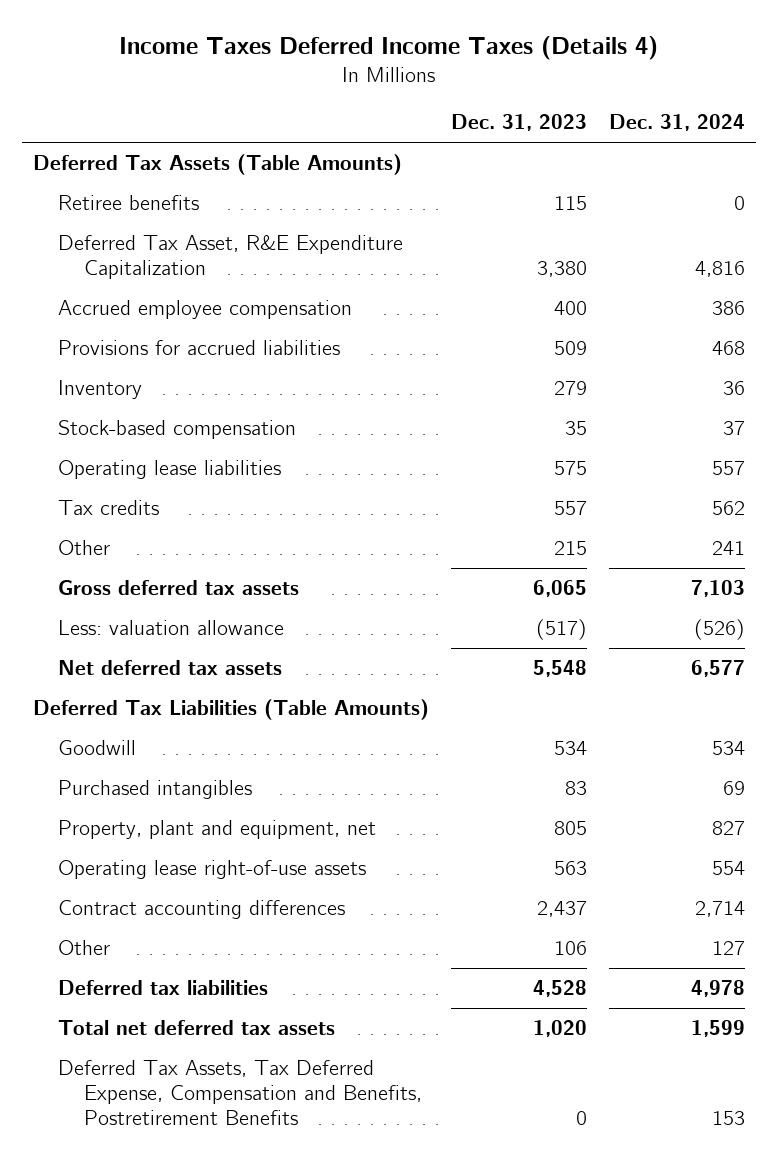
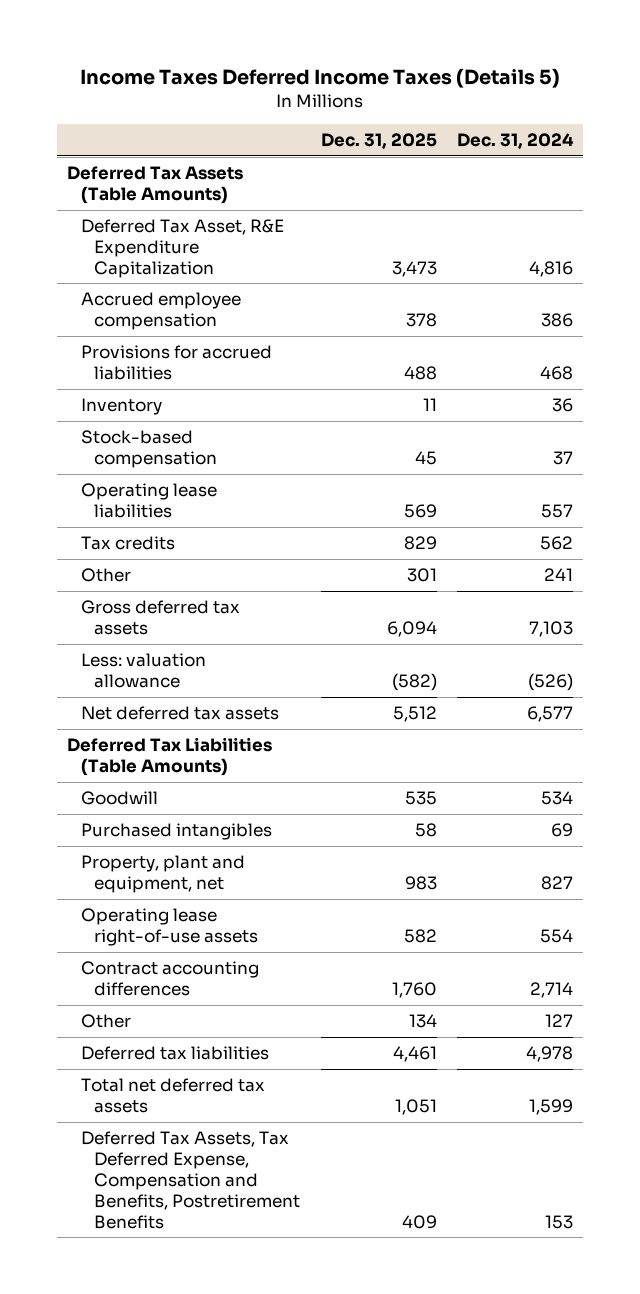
[119,36,659,61] Income Taxes Deferred Income Taxes (Details 4) -> [80,67,561,88] Income Taxes Deferred Income Taxes (Details 5)
[451,114,588,132] Dec. 31, 2023 -> none
none -> [320,133,437,150] Dec. 31, 2025
[58,195,200,211] Retiree benefits -> none

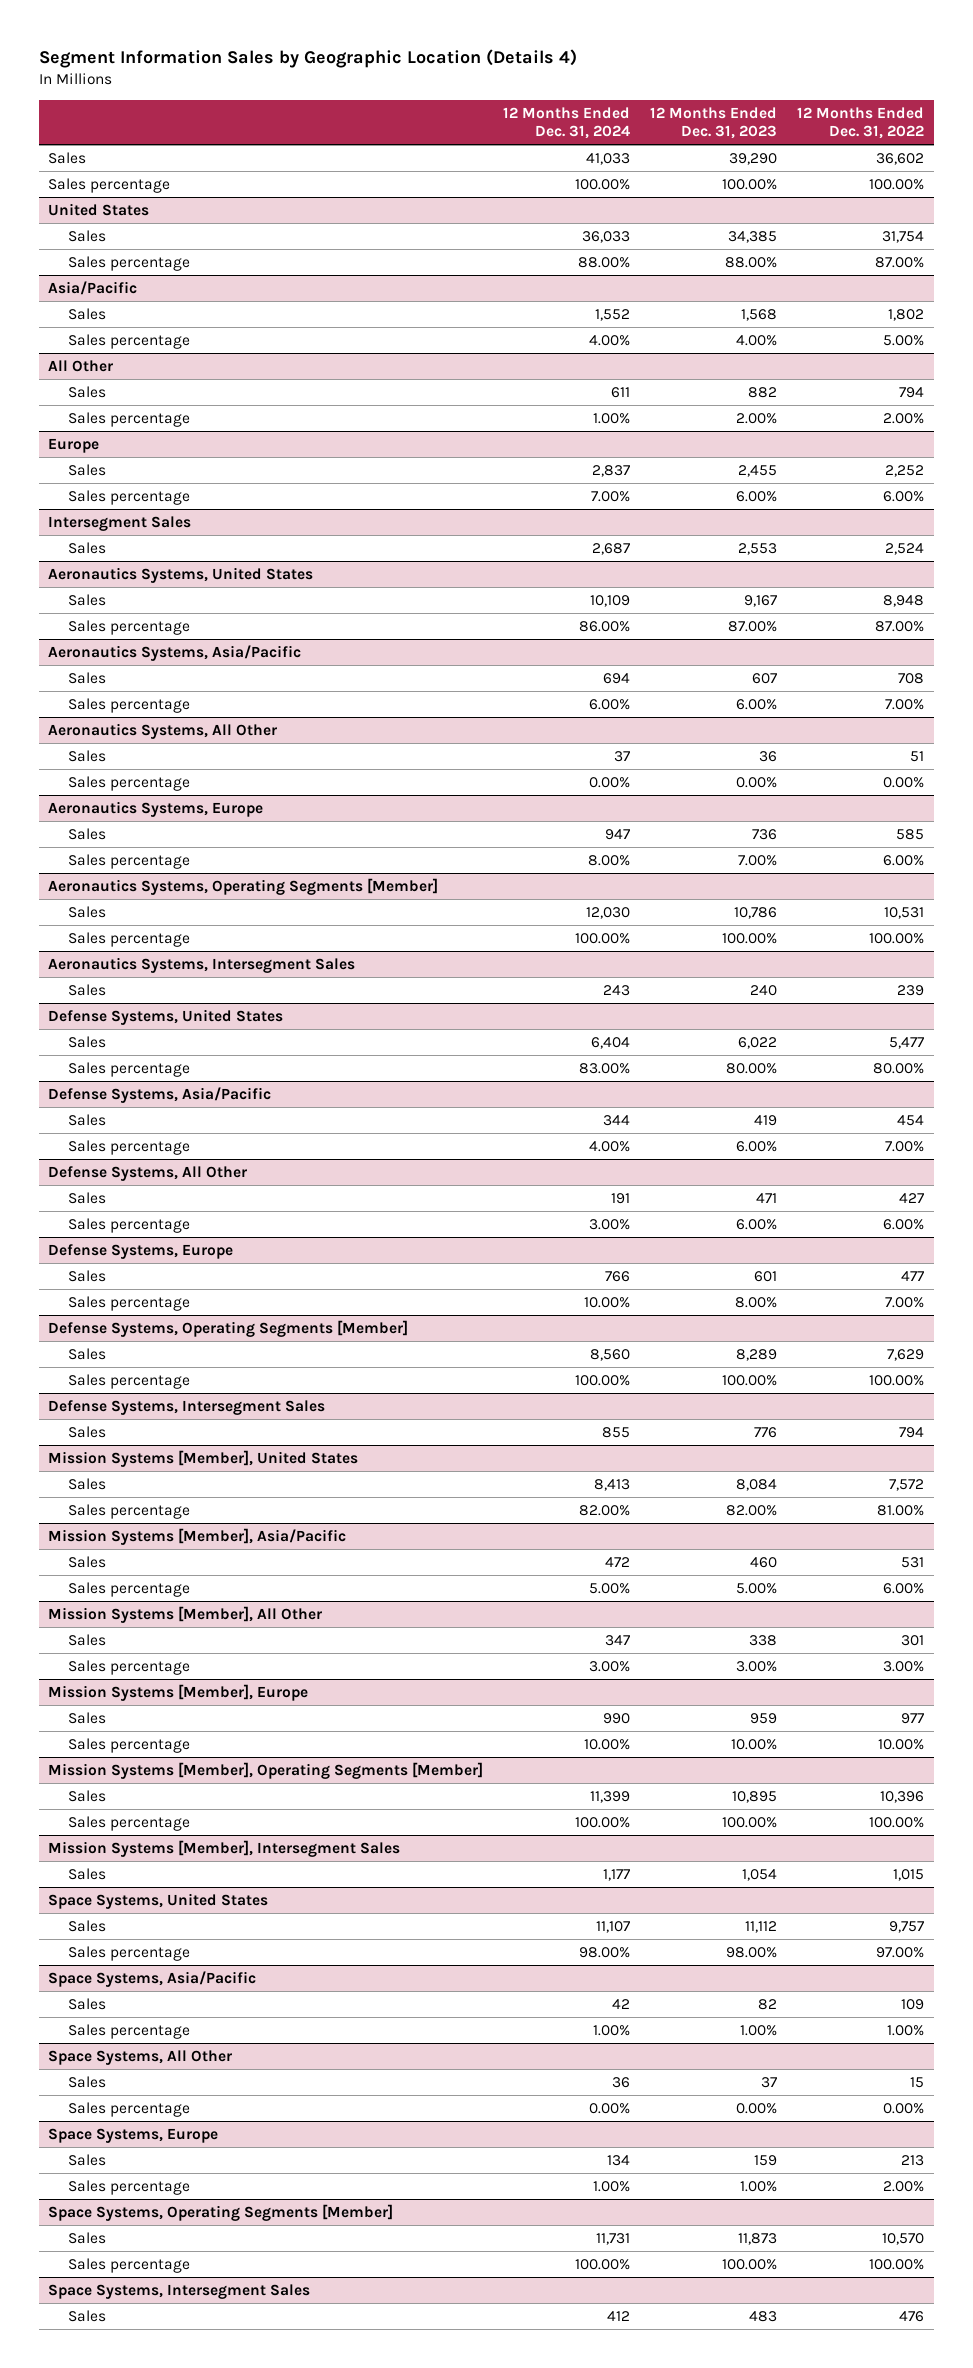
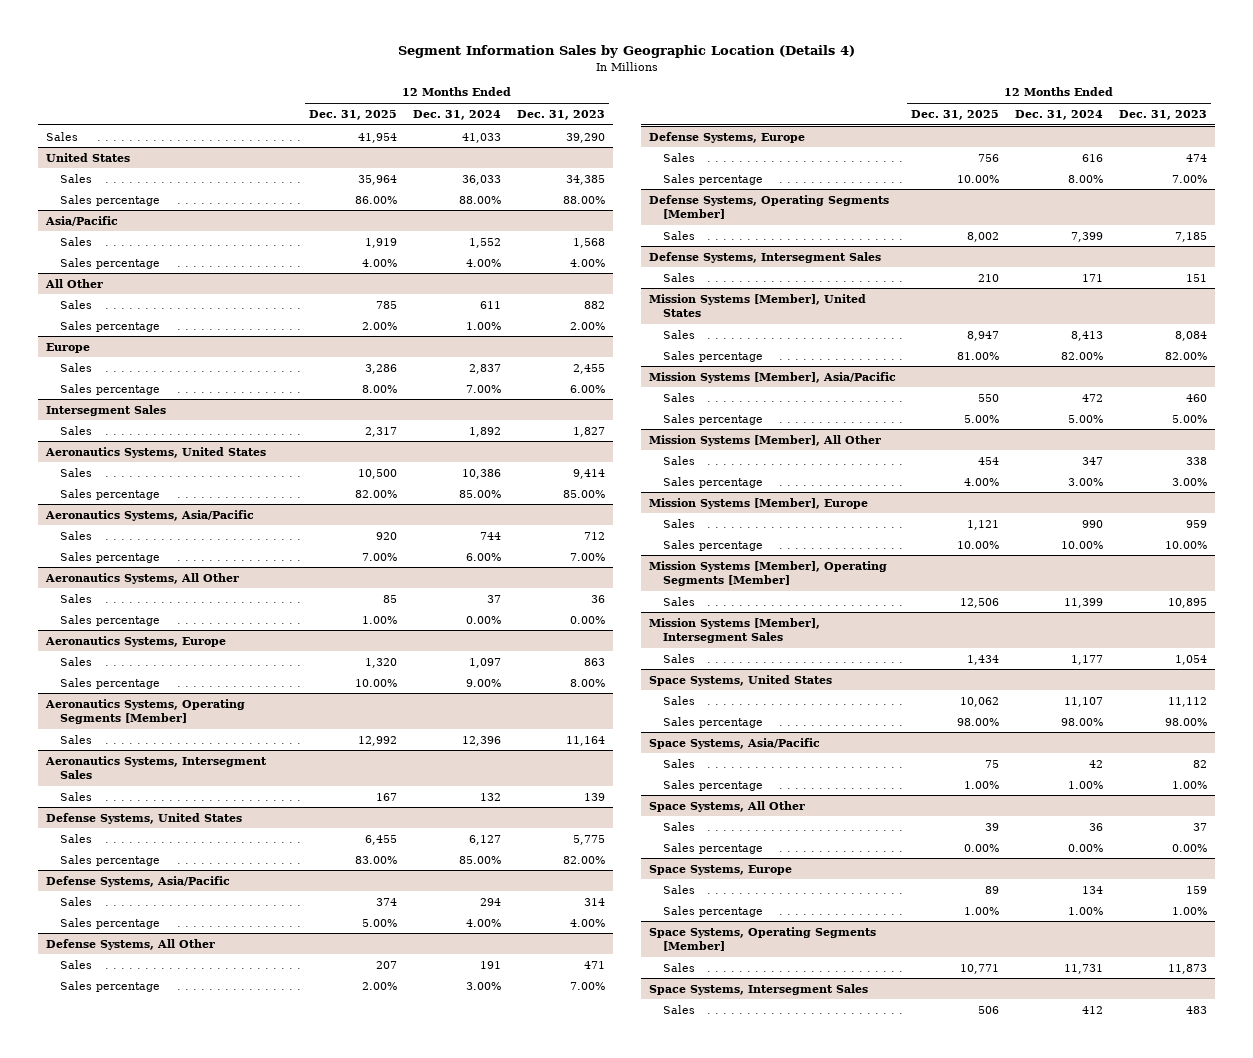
[797,106,925,140] 12 Months Ended Dec. 31, 2022 -> none
none -> [309,109,398,120] Dec. 31, 2025
[48,178,171,194] Sales percentage -> none
[592,543,631,556] 2,687 -> [468,426,501,437] 1,892
[738,543,778,556] 2,553 -> [572,426,605,437] 1,827
[590,595,631,608] 10,109 -> [461,468,501,479] 10,386
[744,595,778,608] 9,167 -> [572,468,605,479] 9,414
[579,621,631,633] 86.00% -> [458,489,501,498] 85.00%
[728,621,778,633] 87.00% -> [562,489,605,498] 85.00%
[603,673,631,685] 694 -> [479,531,501,540] 744
[752,673,778,685] 607 -> [583,531,605,540] 712
[736,699,778,711] 6.00% -> [569,552,605,561] 7.00%
[605,829,631,841] 947 -> [468,657,501,668] 1,097
[752,829,778,841] 736 -> [583,657,605,666] 863
[588,855,631,867] 8.00% -> [465,678,501,687] 9.00%
[738,855,778,867] 7.00% -> [569,678,605,687] 8.00%
[68,932,191,948] Sales percentage -> none
[586,907,631,920] 12,030 -> [461,735,501,746] 12,396
[734,907,778,920] 10,786 -> [565,735,605,746] 11,164
[603,985,631,997] 243 -> [479,792,501,801] 132
[750,985,778,997] 240 -> [583,792,605,801] 139
[591,1037,631,1050] 6,404 -> [468,834,501,845] 6,127
[738,1037,778,1050] 6,022 -> [572,834,605,845] 5,775
[579,1063,631,1075] 83.00% -> [458,855,501,864] 85.00%
[726,1063,778,1075] 80.00% -> [562,855,605,864] 82.00%
[603,1115,631,1127] 344 -> [479,897,501,906] 294
[754,1115,778,1127] 419 -> [583,897,605,906] 314
[736,1141,778,1153] 6.00% -> [569,918,605,927] 4.00%
[736,1219,778,1231] 6.00% -> [569,981,605,990] 7.00%
[605,1271,631,1283] 766 -> [1082,153,1104,162] 616
[754,1271,778,1283] 601 -> [1186,153,1208,162] 474
[584,1297,631,1309] 10.00% -> [1068,174,1104,183] 8.00%
[735,1297,778,1309] 8.00% -> [1172,174,1208,183] 7.00%
[68,1374,191,1390] Sales percentage -> none
[590,1349,631,1362] 8,560 -> [1071,231,1104,242] 7,399
[736,1349,778,1362] 8,289 -> [1175,231,1208,242] 7,185
[602,1427,631,1439] 855 -> [1082,273,1104,282] 171
[754,1427,778,1439] 776 -> [1186,273,1208,282] 151
[68,1816,191,1832] Sales percentage -> none
[68,2258,191,2274] Sales percentage -> none

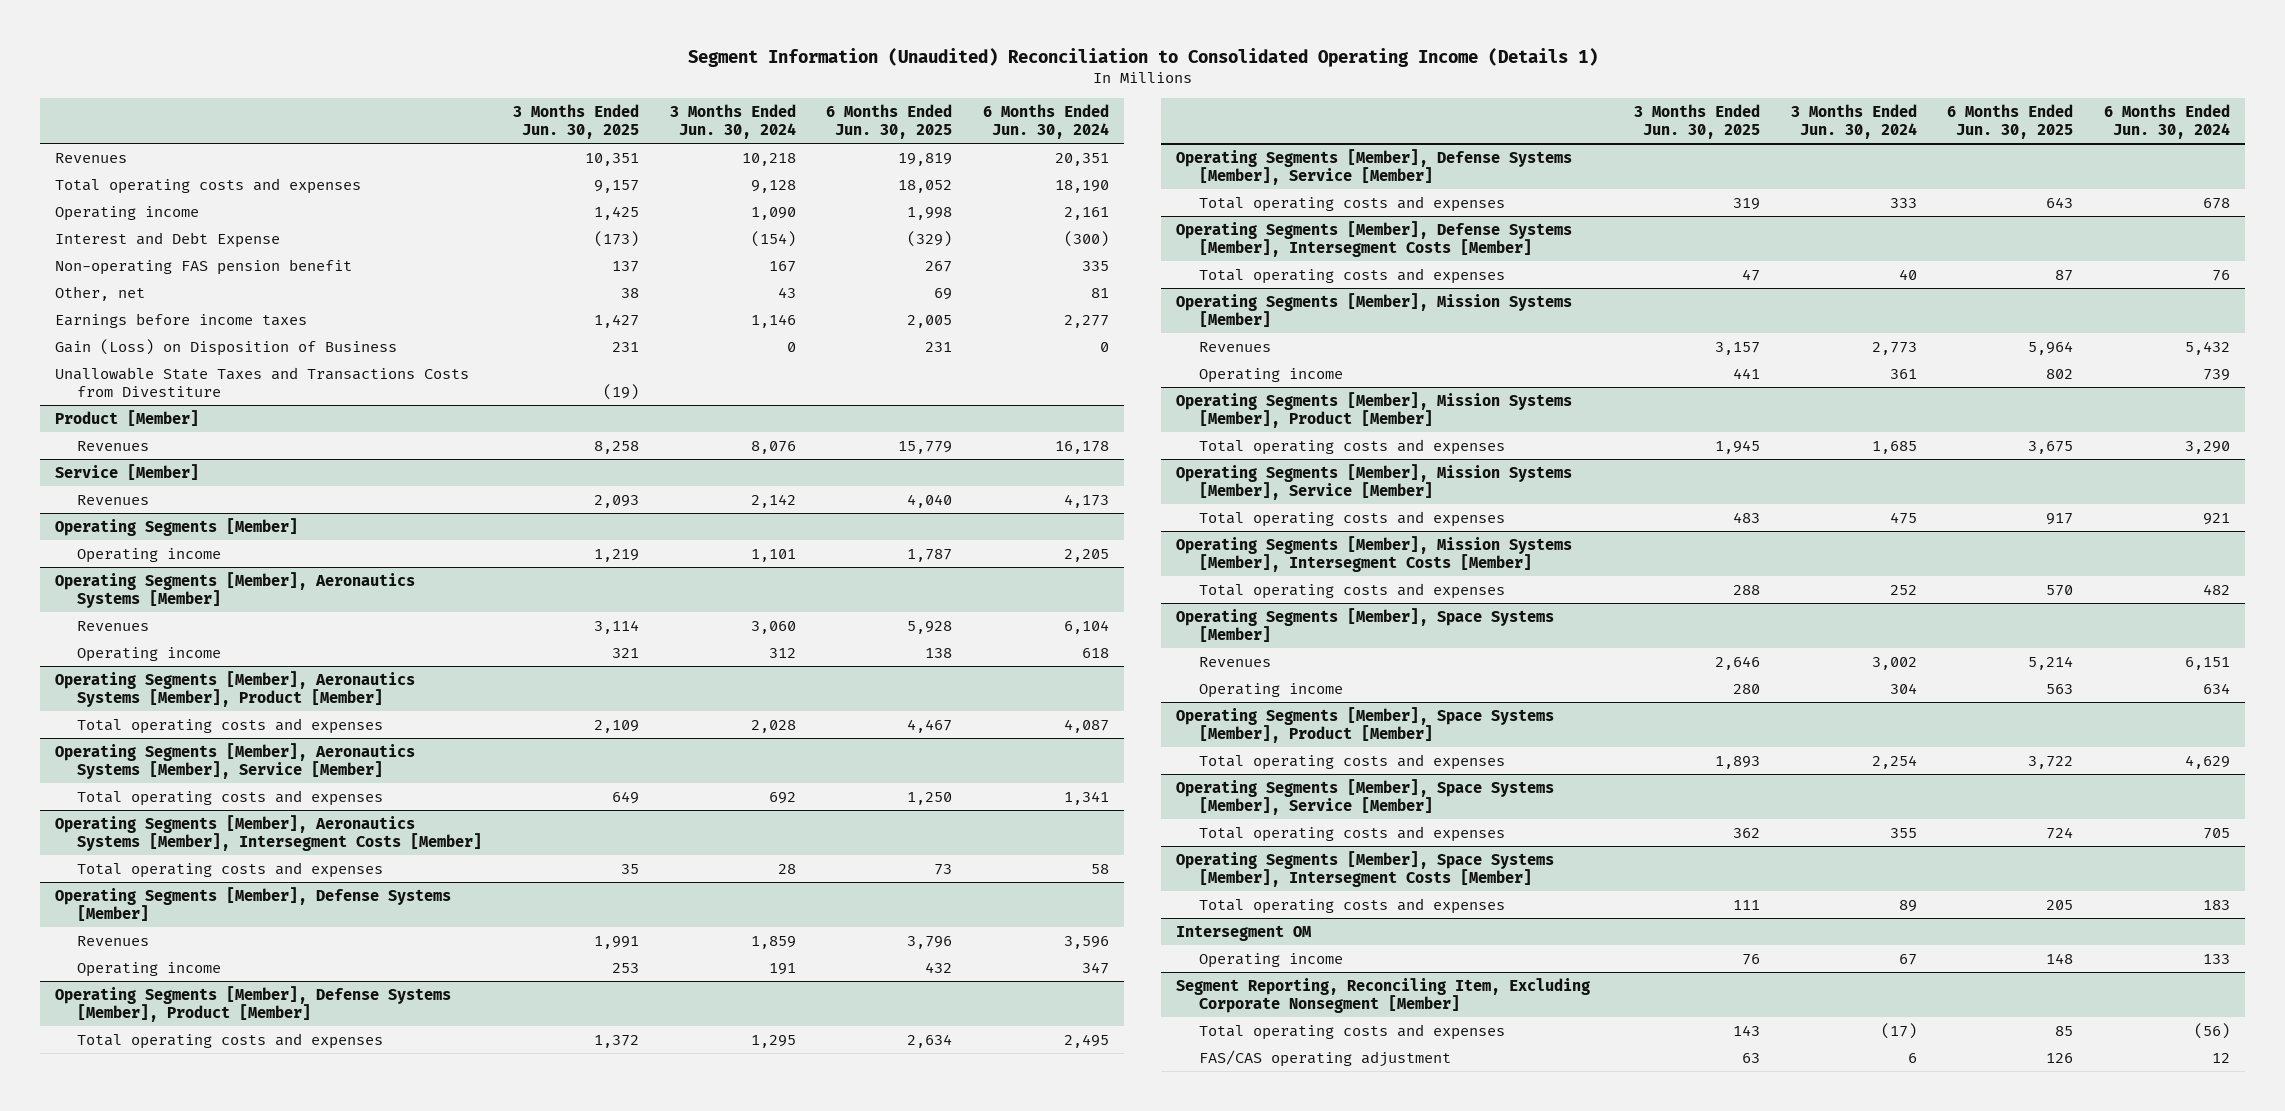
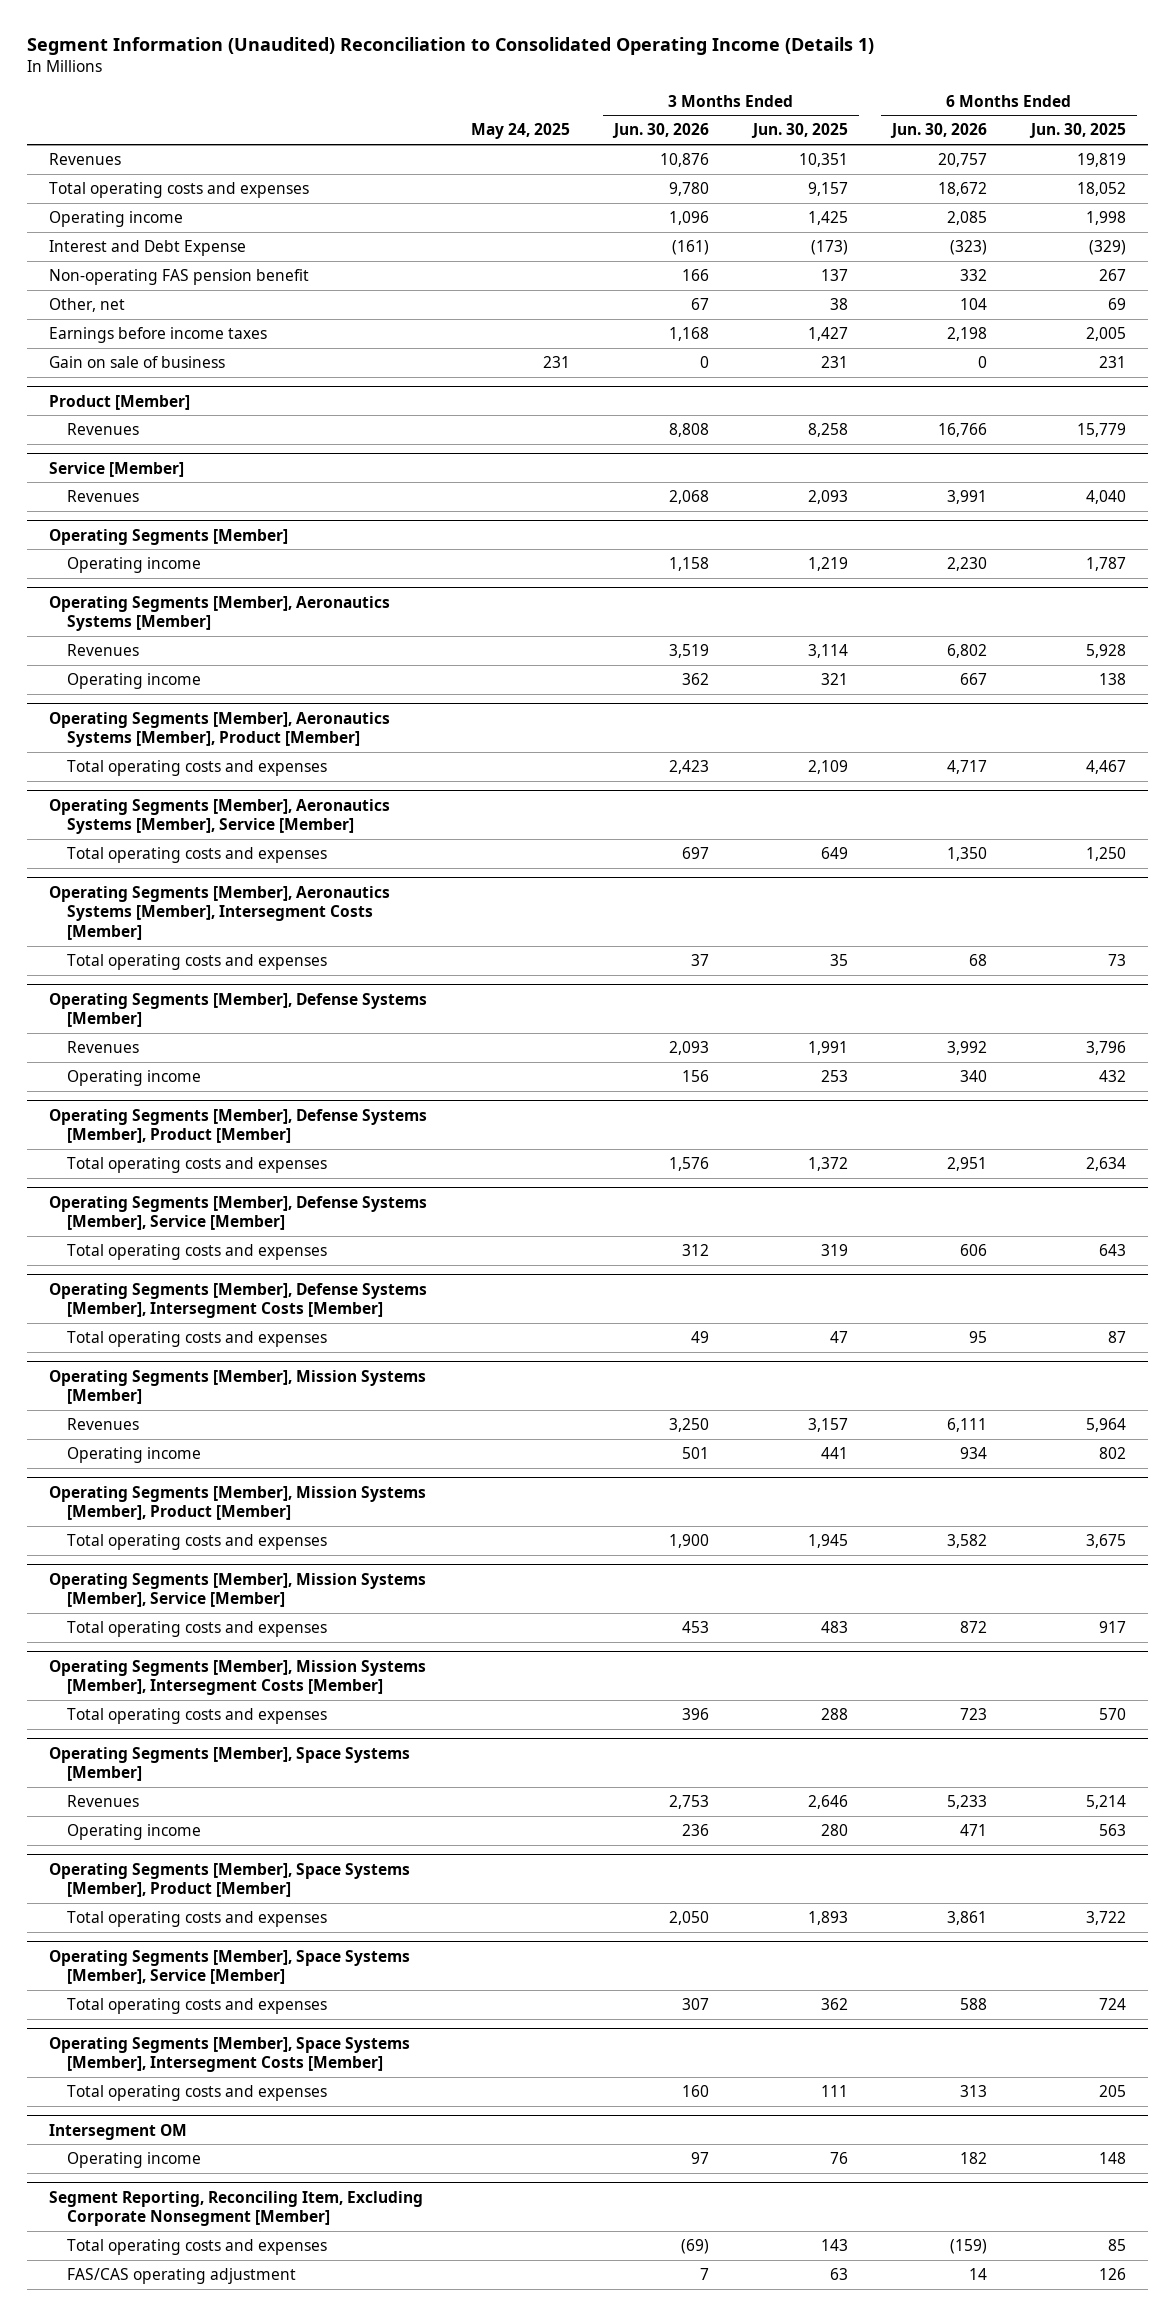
[669,103,796,140] 3 Months Ended Jun. 30, 2024 -> none
[982,103,1109,140] 6 Months Ended Jun. 30, 2024 -> none
none -> [470,123,570,140] May 24, 2025
none -> [611,123,709,139] Jun. 30, 2026
none -> [889,123,987,139] Jun. 30, 2026
[55,366,470,398] Unallowable State Taxes and Transactions Costs from Divestiture -> none
[55,338,398,356] Gain (Loss) on Disposition of Business -> [48,355,225,368] Gain on sale of business

